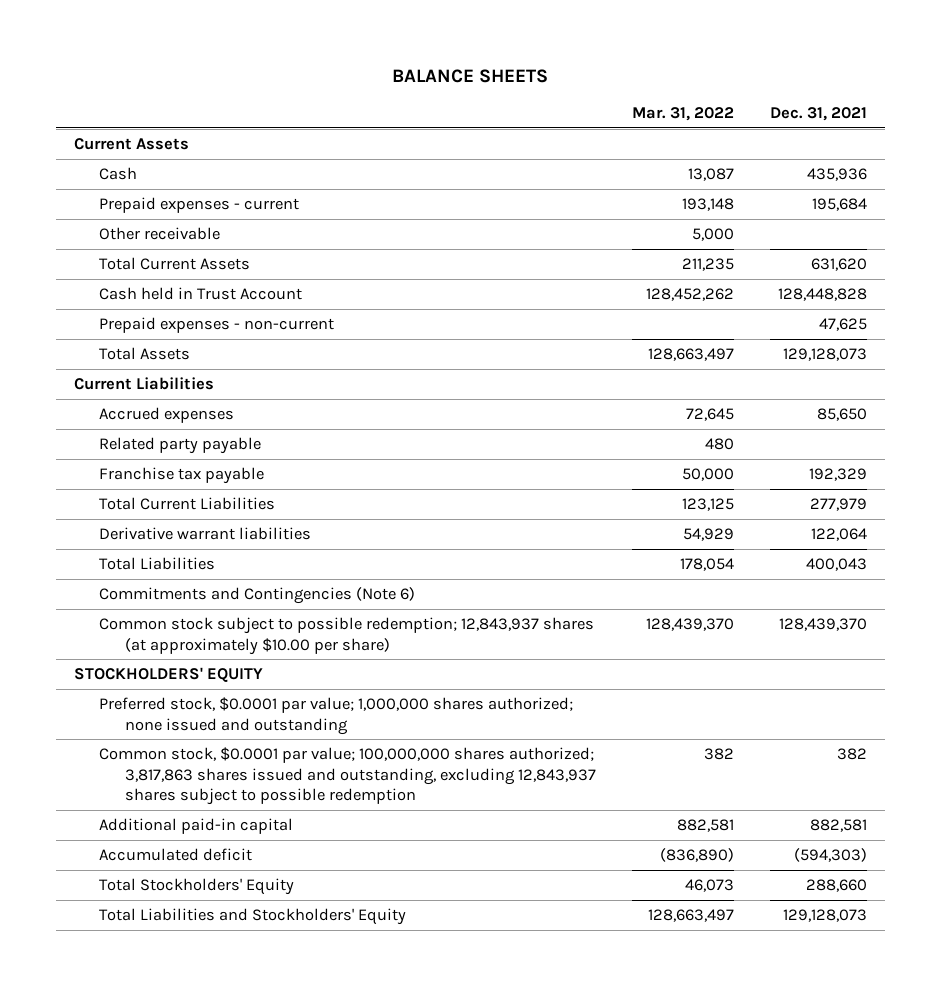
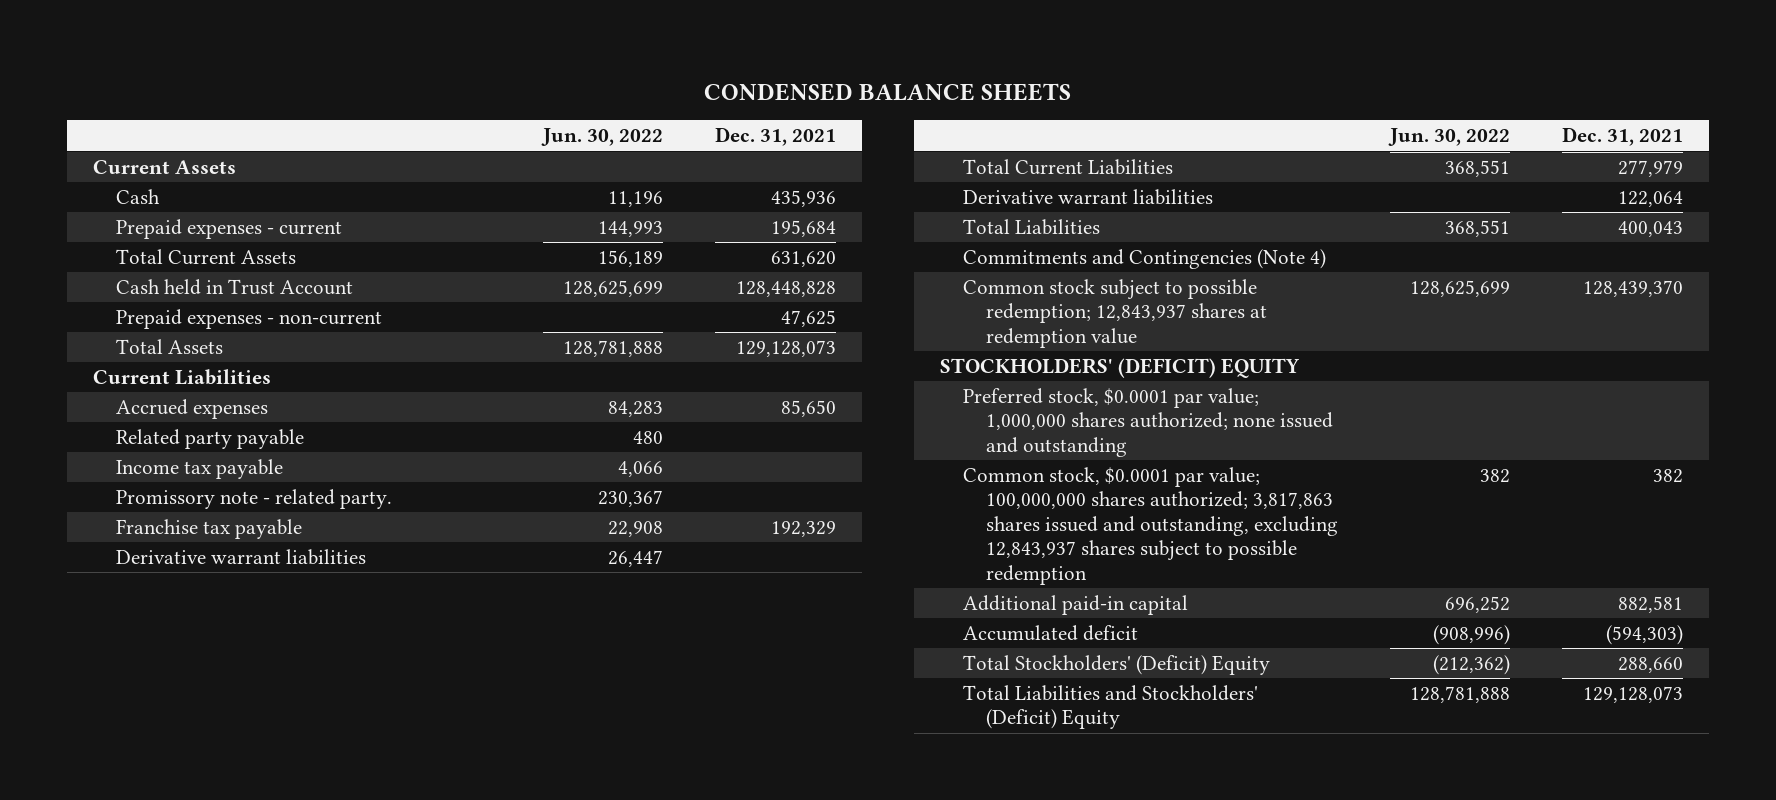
[392,68,549,83] BALANCE SHEETS -> [704,82,1072,101] CONDENSED BALANCE SHEETS
[631,107,734,122] Mar. 31, 2022 -> none
none -> [540,128,663,147] Jun. 30, 2022
[99,226,221,240] Other receivable -> none
none -> [116,458,284,479] Income tax payable
none -> [116,488,393,509] Promissory note - related party.
none -> [116,548,367,565] Derivative warrant liabilities
[99,586,416,604] Commitments and Contingencies (Note 6) -> [962,248,1326,269] Commitments and Contingencies (Note 4)
[99,616,595,655] Common stock subject to possible redemption; 12,843,937 shares (at approximately $10.00 per share) -> [962,278,1267,348] Common stock subject to possible redemption; 12,843,937 shares at redemption value
[73,666,263,682] STOCKHOLDERS' EQUITY -> [940,357,1301,378] STOCKHOLDERS' (DEFICIT) EQUITY
[99,877,295,895] Total Stockholders' Equity -> [962,654,1270,675] Total Stockholders' (Deficit) Equity
[99,907,407,925] Total Liabilities and Stockholders' Equity -> [962,684,1258,730] Total Liabilities and Stockholders' (Deficit) Equity

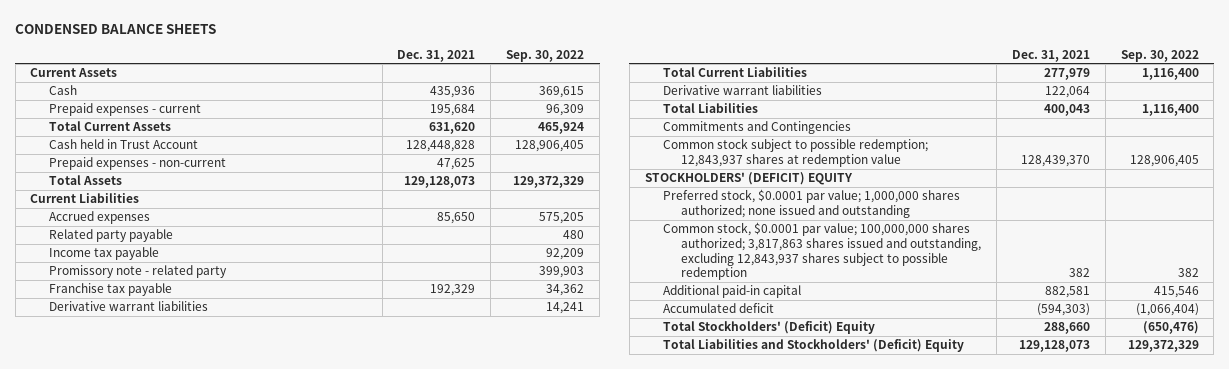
[540,128,663,147] Jun. 30, 2022 -> none
none -> [506,49,585,62] Sep. 30, 2022
[116,488,393,509] Promissory note - related party. -> [48,265,227,279] Promissory note - related party
[962,248,1326,269] Commitments and Contingencies (Note 4) -> [662,121,851,135] Commitments and Contingencies

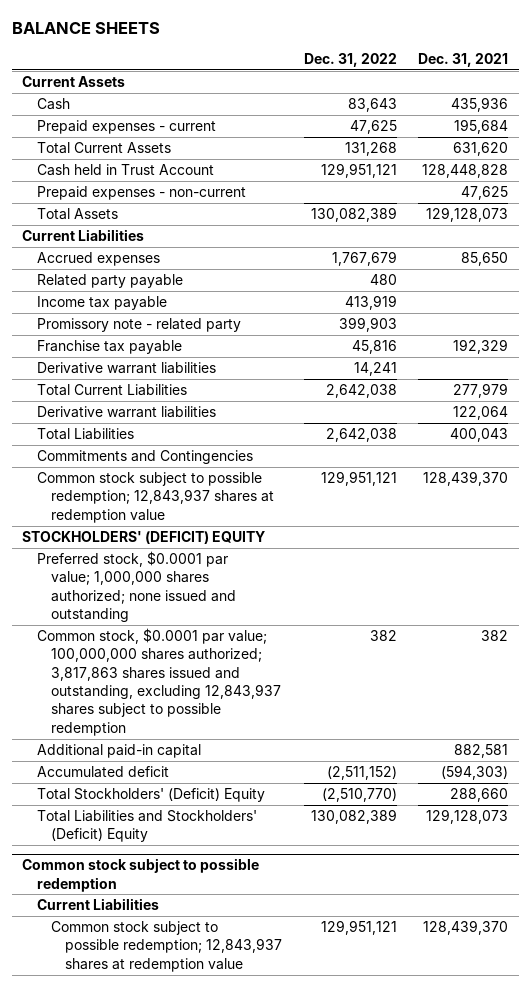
[15,23,217,34] CONDENSED BALANCE SHEETS -> [11,21,160,34] BALANCE SHEETS
[506,49,585,62] Sep. 30, 2022 -> none
none -> [303,53,397,68] Dec. 31, 2022
none -> [22,858,260,892] Common stock subject to possible redemption
none -> [36,898,159,911] Current Liabilities
none -> [51,921,283,972] Common stock subject to possible redemption; 12,843,937 shares at redemption value

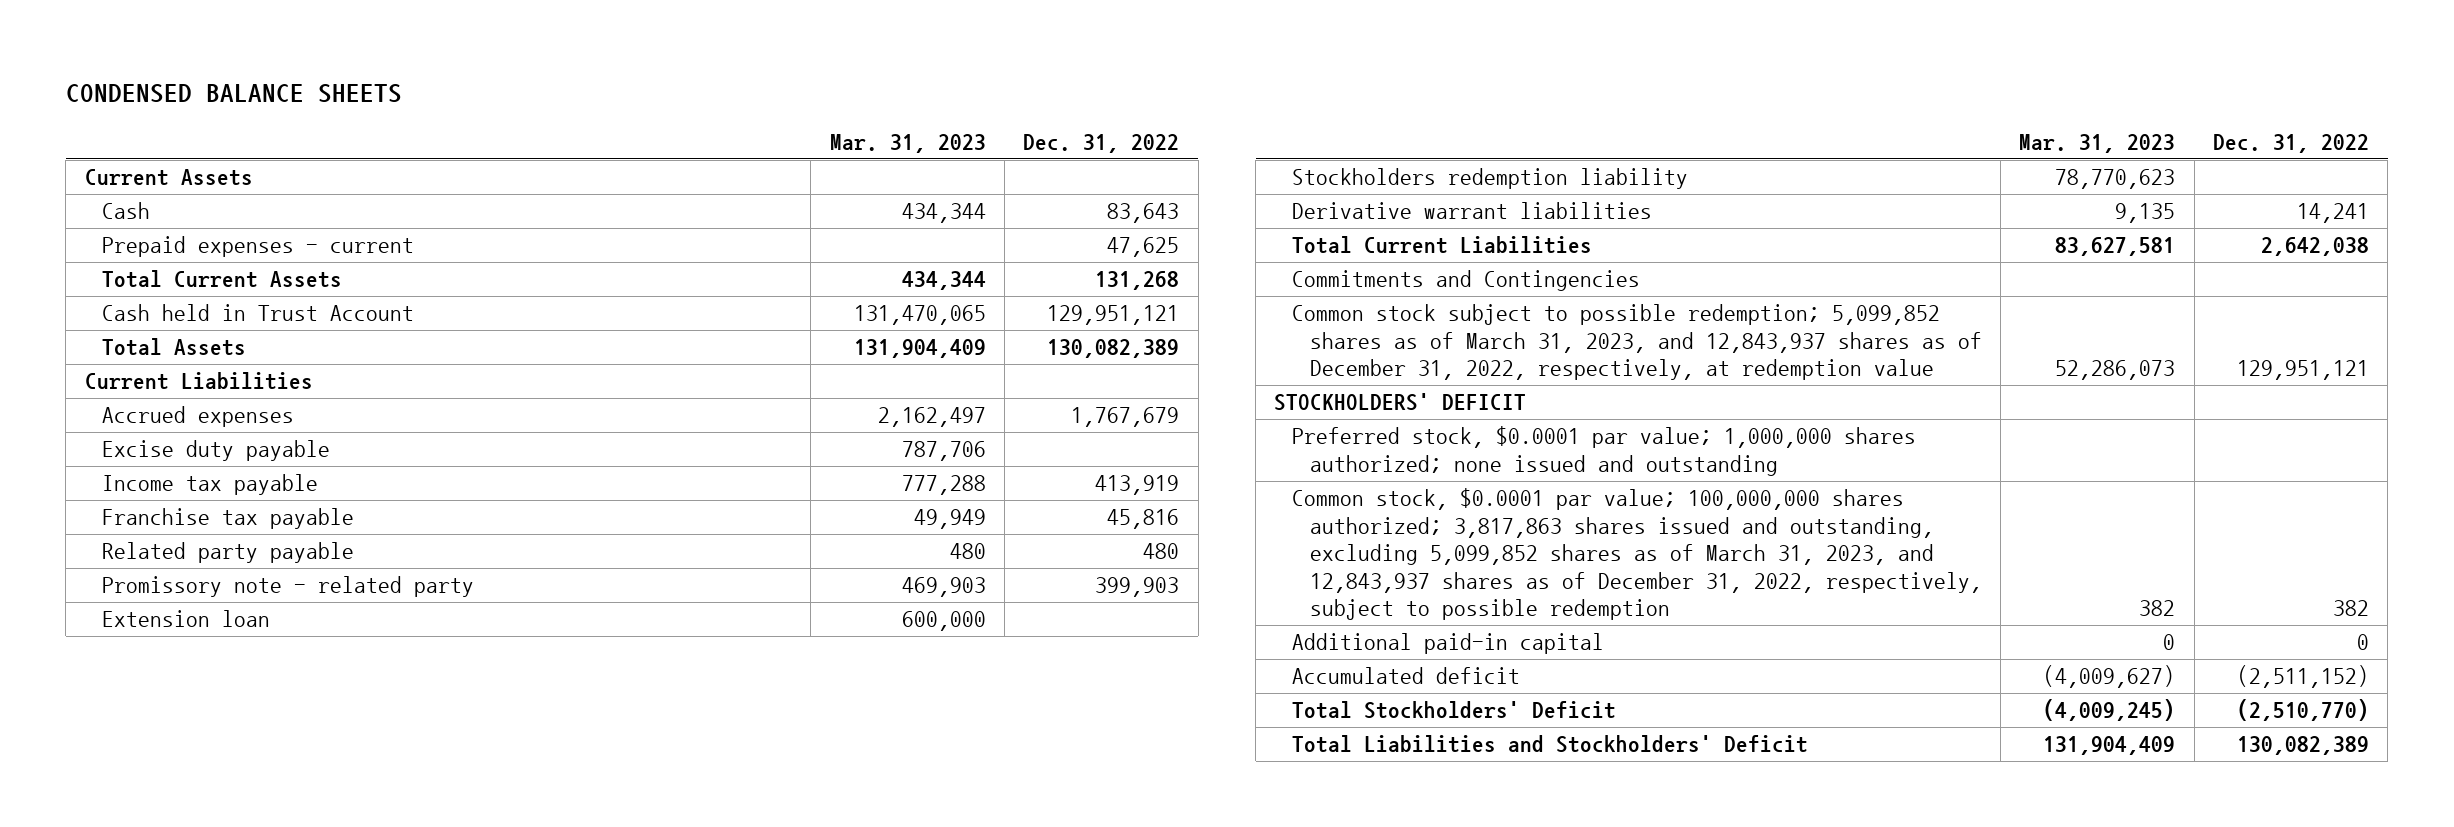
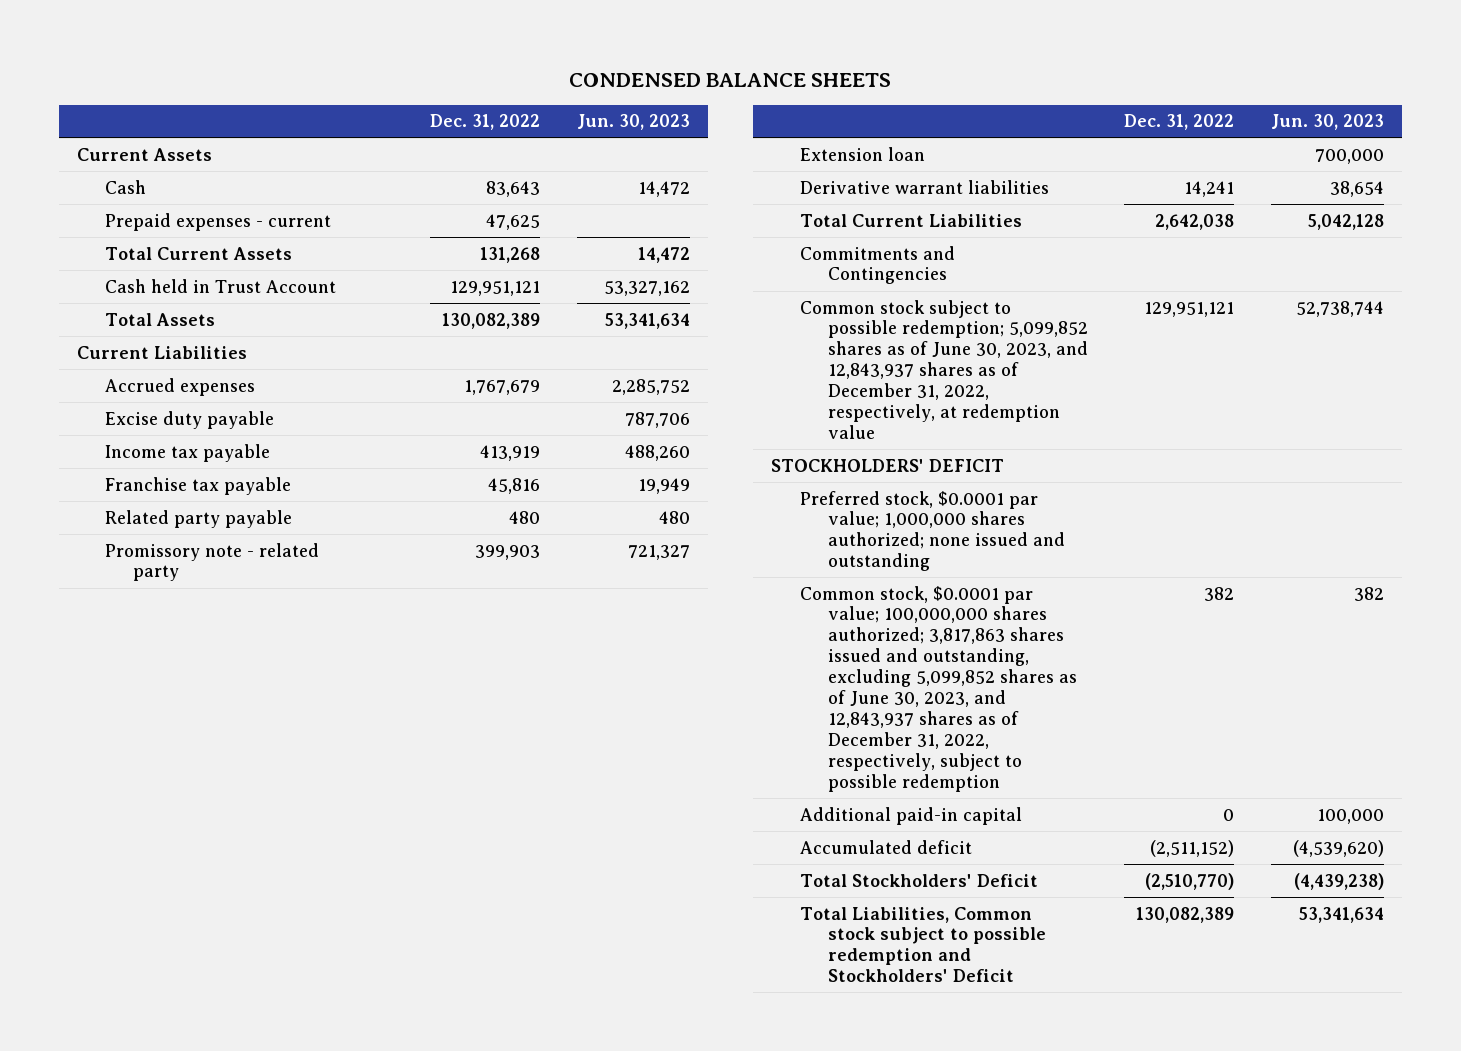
[829,133,986,153] Mar. 31, 2023 -> none
none -> [576,114,690,131] Jun. 30, 2023
[1291,168,1688,190] Stockholders redemption liability -> none
[1291,304,1982,381] Common stock subject to possible redemption; 5,099,852 shares as of March 31, 2023, and 12,843,937 shares as of December 31, 2022, respectively, at redemption value -> [799,299,1088,440] Common stock subject to possible redemption; 5,099,852 shares as of June 30, 2023, and 12,843,937 shares as of December 31, 2022, respectively, at redemption value
[1291,488,1982,620] Common stock, $0.0001 par value; 100,000,000 shares authorized; 3,817,863 shares issued and outstanding, excluding 5,099,852 shares as of March 31, 2023, and 12,843,937 shares as of December 31, 2022, respectively, subject to possible redemption -> [799,585,1077,793] Common stock, $0.0001 par value; 100,000,000 shares authorized; 3,817,863 shares issued and outstanding, excluding 5,099,852 shares as of June 30, 2023, and 12,843,937 shares as of December 31, 2022, respectively, subject to possible redemption
[1291,735,1808,754] Total Liabilities and Stockholders' Deficit -> [799,906,1046,983] Total Liabilities, Common stock subject to possible redemption and Stockholders' Deficit

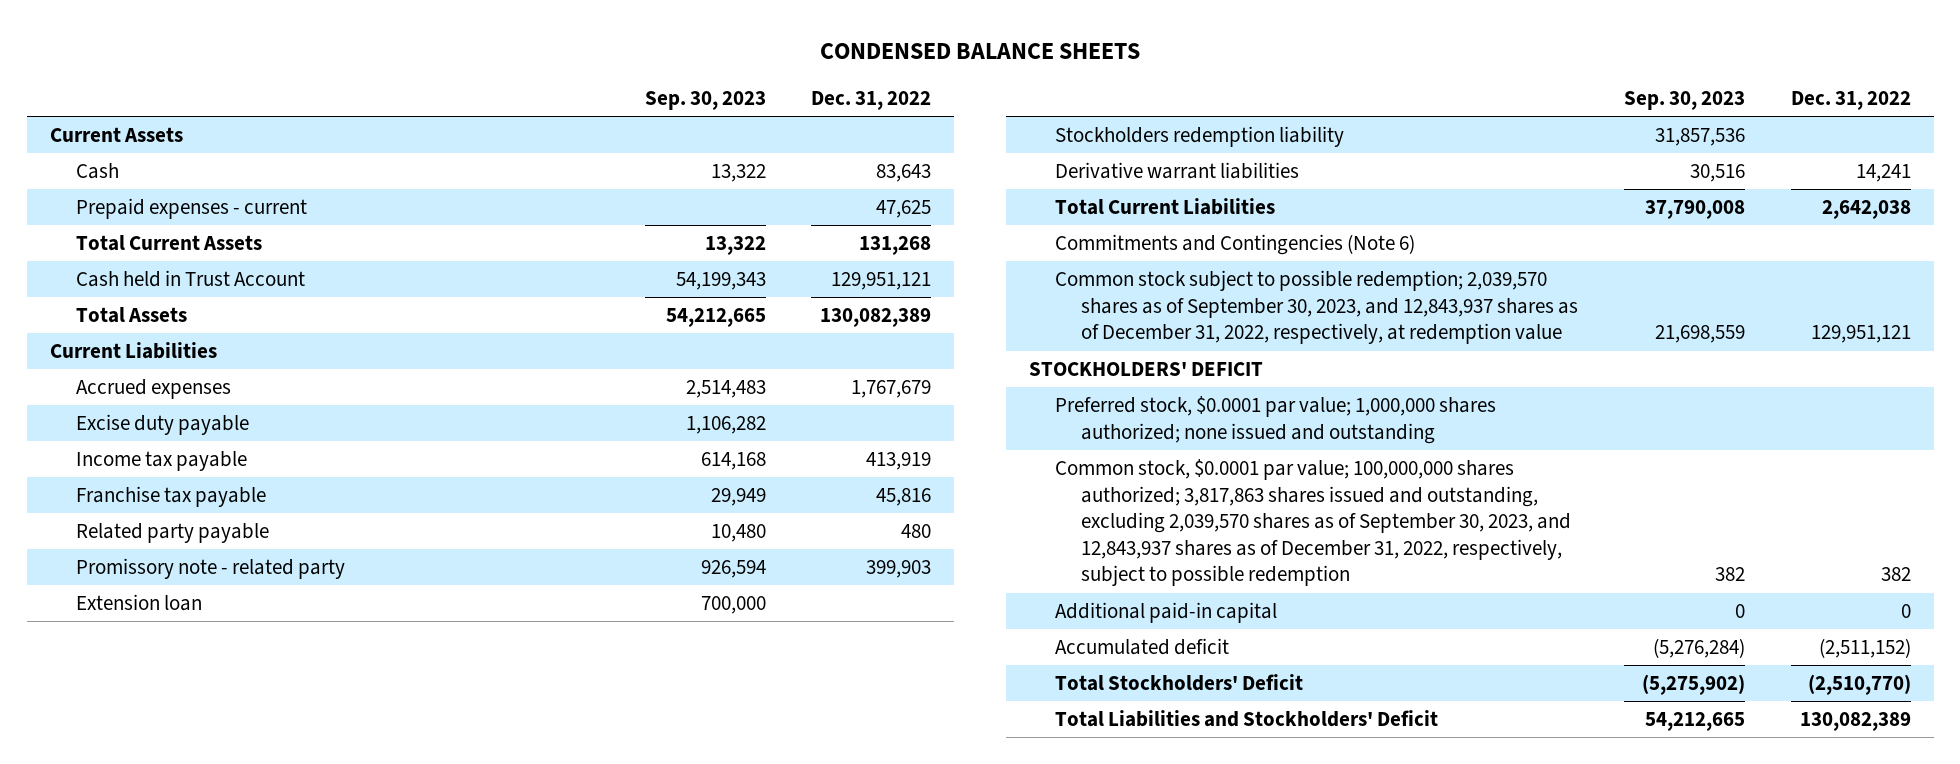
[576,114,690,131] Jun. 30, 2023 -> none
none -> [644,90,766,110] Sep. 30, 2023
none -> [1055,126,1345,148] Stockholders redemption liability
[799,245,955,285] Commitments and Contingencies -> [1055,234,1416,256] Commitments and Contingencies (Note 6)
[799,299,1088,440] Common stock subject to possible redemption; 5,099,852 shares as of June 30, 2023, and 12,843,937 shares as of December 31, 2022, respectively, at redemption value -> [1055,270,1579,345] Common stock subject to possible redemption; 2,039,570 shares as of September 30, 2023, and 12,843,937 shares as of December 31, 2022, respectively, at redemption value
[799,585,1077,793] Common stock, $0.0001 par value; 100,000,000 shares authorized; 3,817,863 shares issued and outstanding, excluding 5,099,852 shares as of June 30, 2023, and 12,843,937 shares as of December 31, 2022, respectively, subject to possible redemption -> [1055,459,1572,587] Common stock, $0.0001 par value; 100,000,000 shares authorized; 3,817,863 shares issued and outstanding, excluding 2,039,570 shares as of September 30, 2023, and 12,843,937 shares as of December 31, 2022, respectively, subject to possible redemption
[799,906,1046,983] Total Liabilities, Common stock subject to possible redemption and Stockholders' Deficit -> [1055,710,1439,728] Total Liabilities and Stockholders' Deficit

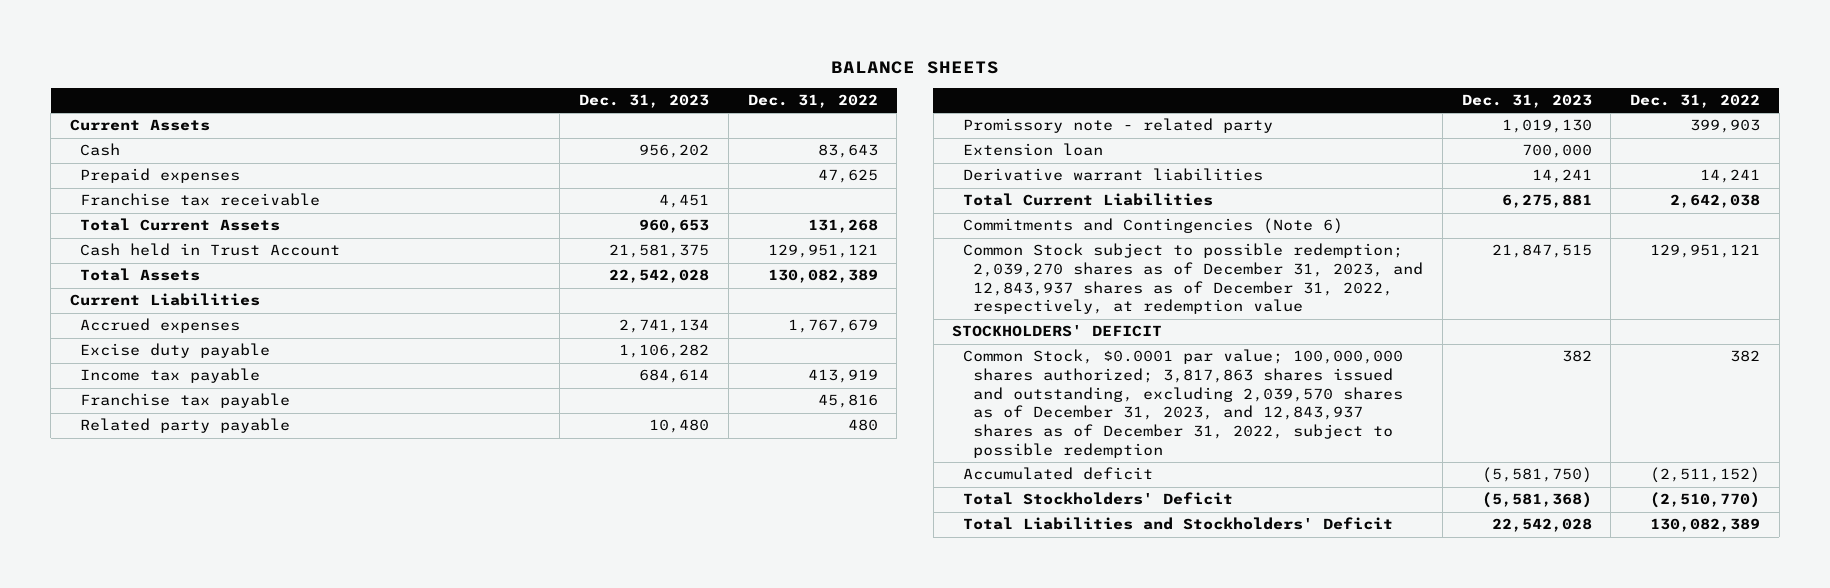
[820,42,1141,59] CONDENSED BALANCE SHEETS -> [830,61,999,75] BALANCE SHEETS
[644,90,766,110] Sep. 30, 2023 -> none
none -> [579,94,710,109] Dec. 31, 2023
[75,198,307,220] Prepaid expenses - current -> [80,168,241,184] Prepaid expenses
none -> [80,193,321,207] Franchise tax receivable
[1055,126,1345,148] Stockholders redemption liability -> none
[1055,270,1579,345] Common stock subject to possible redemption; 2,039,570 shares as of September 30, 2023, and 12,843,937 shares as of December 31, 2022, respectively, at redemption value -> [962,243,1424,315] Common Stock subject to possible redemption; 2,039,270 shares as of December 31, 2023, and 12,843,937 shares as of December 31, 2022, respectively, at redemption value
[1055,396,1497,444] Preferred stock, $0.0001 par value; 1,000,000 shares authorized; none issued and outstanding -> none
[1055,602,1278,624] Additional paid-in capital -> none
[1055,459,1572,587] Common stock, $0.0001 par value; 100,000,000 shares authorized; 3,817,863 shares issued and outstanding, excluding 2,039,570 shares as of September 30, 2023, and 12,843,937 shares as of December 31, 2022, respectively, subject to possible redemption -> [962,349,1404,458] Common Stock, $0.0001 par value; 100,000,000 shares authorized; 3,817,863 shares issued and outstanding, excluding 2,039,570 shares as of December 31, 2023, and 12,843,937 shares as of December 31, 2022, subject to possible redemption

